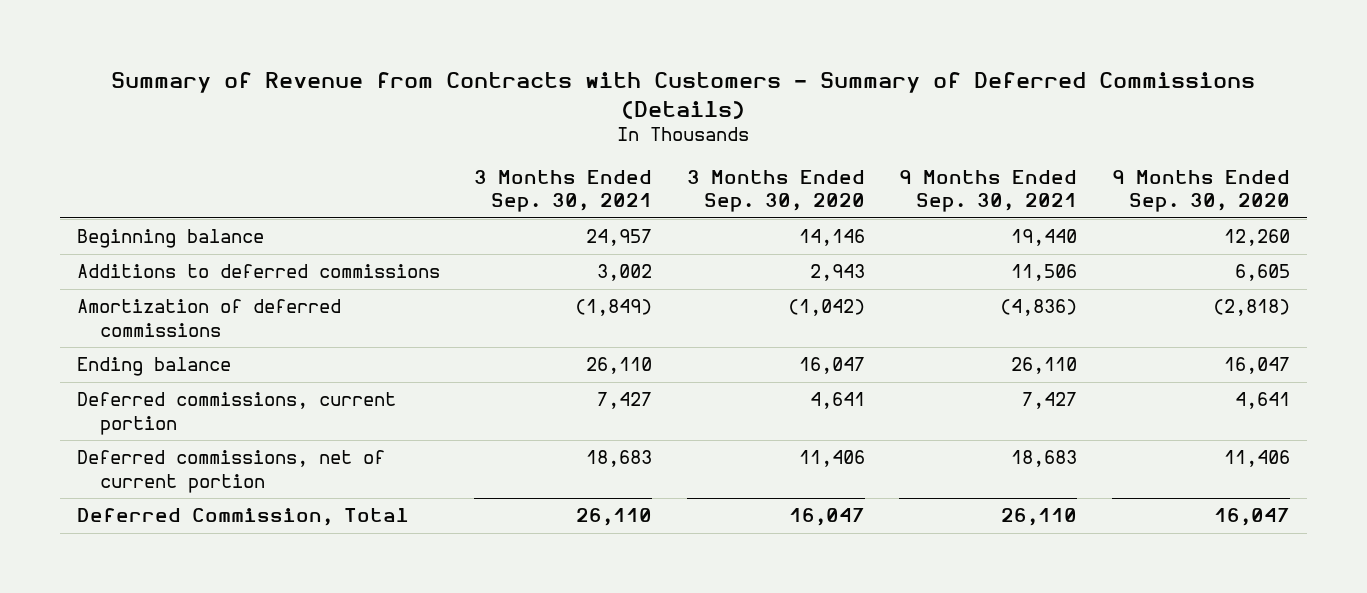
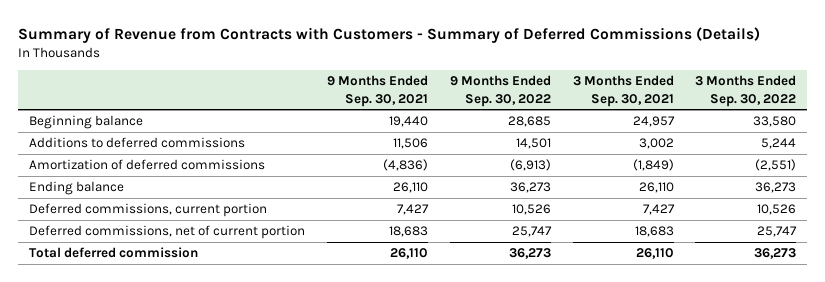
[686,169,865,213] 3 Months Ended Sep. 30, 2020 -> none
[1111,169,1290,213] 9 Months Ended Sep. 30, 2020 -> none
none -> [449,75,551,107] 9 Months Ended Sep. 30, 2022
none -> [695,75,797,107] 3 Months Ended Sep. 30, 2022
[77,508,410,527] Deferred Commission, Total -> [28,246,198,258] Total deferred commission

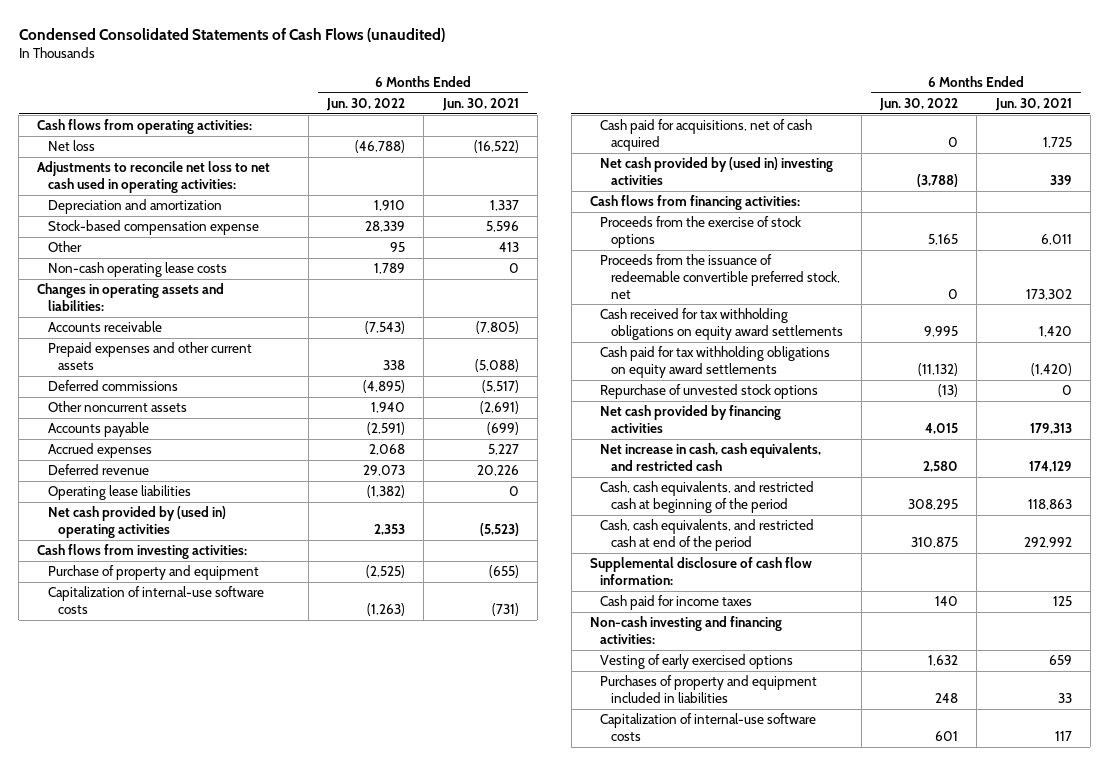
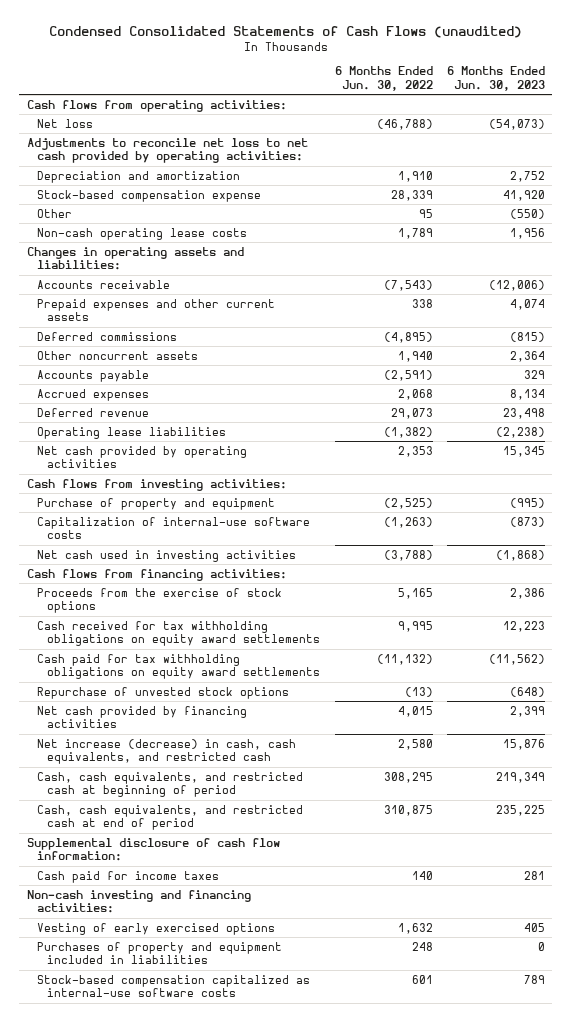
[441,98,519,112] Jun. 30, 2021 -> none
none -> [447,66,546,91] 6 Months Ended Jun. 30, 2023
[37,161,271,193] Adjustments to reconcile net loss to net cash used in operating activities: -> [26,137,308,164] Adjustments to reconcile net loss to net cash provided by operating activities:
[47,506,226,538] Net cash provided by (used in) operating activities -> [36,445,247,469] Net cash provided by operating activities
[600,119,813,151] Cash paid for acquisitions, net of cash acquired -> none
[600,157,834,185] Net cash provided by (used in) investing activities -> [36,549,296,562] Net cash used in investing activities
[600,254,840,299] Proceeds from the issuance of redeemable convertible preferred stock, net -> none
[600,443,822,471] Net increase in cash, cash equivalents, and restricted cash -> [36,738,296,765] Net increase (decrease) in cash, cash equivalents, and restricted cash
[600,481,815,513] Cash, cash equivalents, and restricted cash at beginning of the period -> [36,771,303,798] Cash, cash equivalents, and restricted cash at beginning of period
[600,519,815,551] Cash, cash equivalents, and restricted cash at end of the period -> [36,804,303,831] Cash, cash equivalents, and restricted cash at end of period
[600,713,817,741] Capitalization of internal-use software costs -> [36,974,310,998] Stock-based compensation capitalized as internal-use software costs

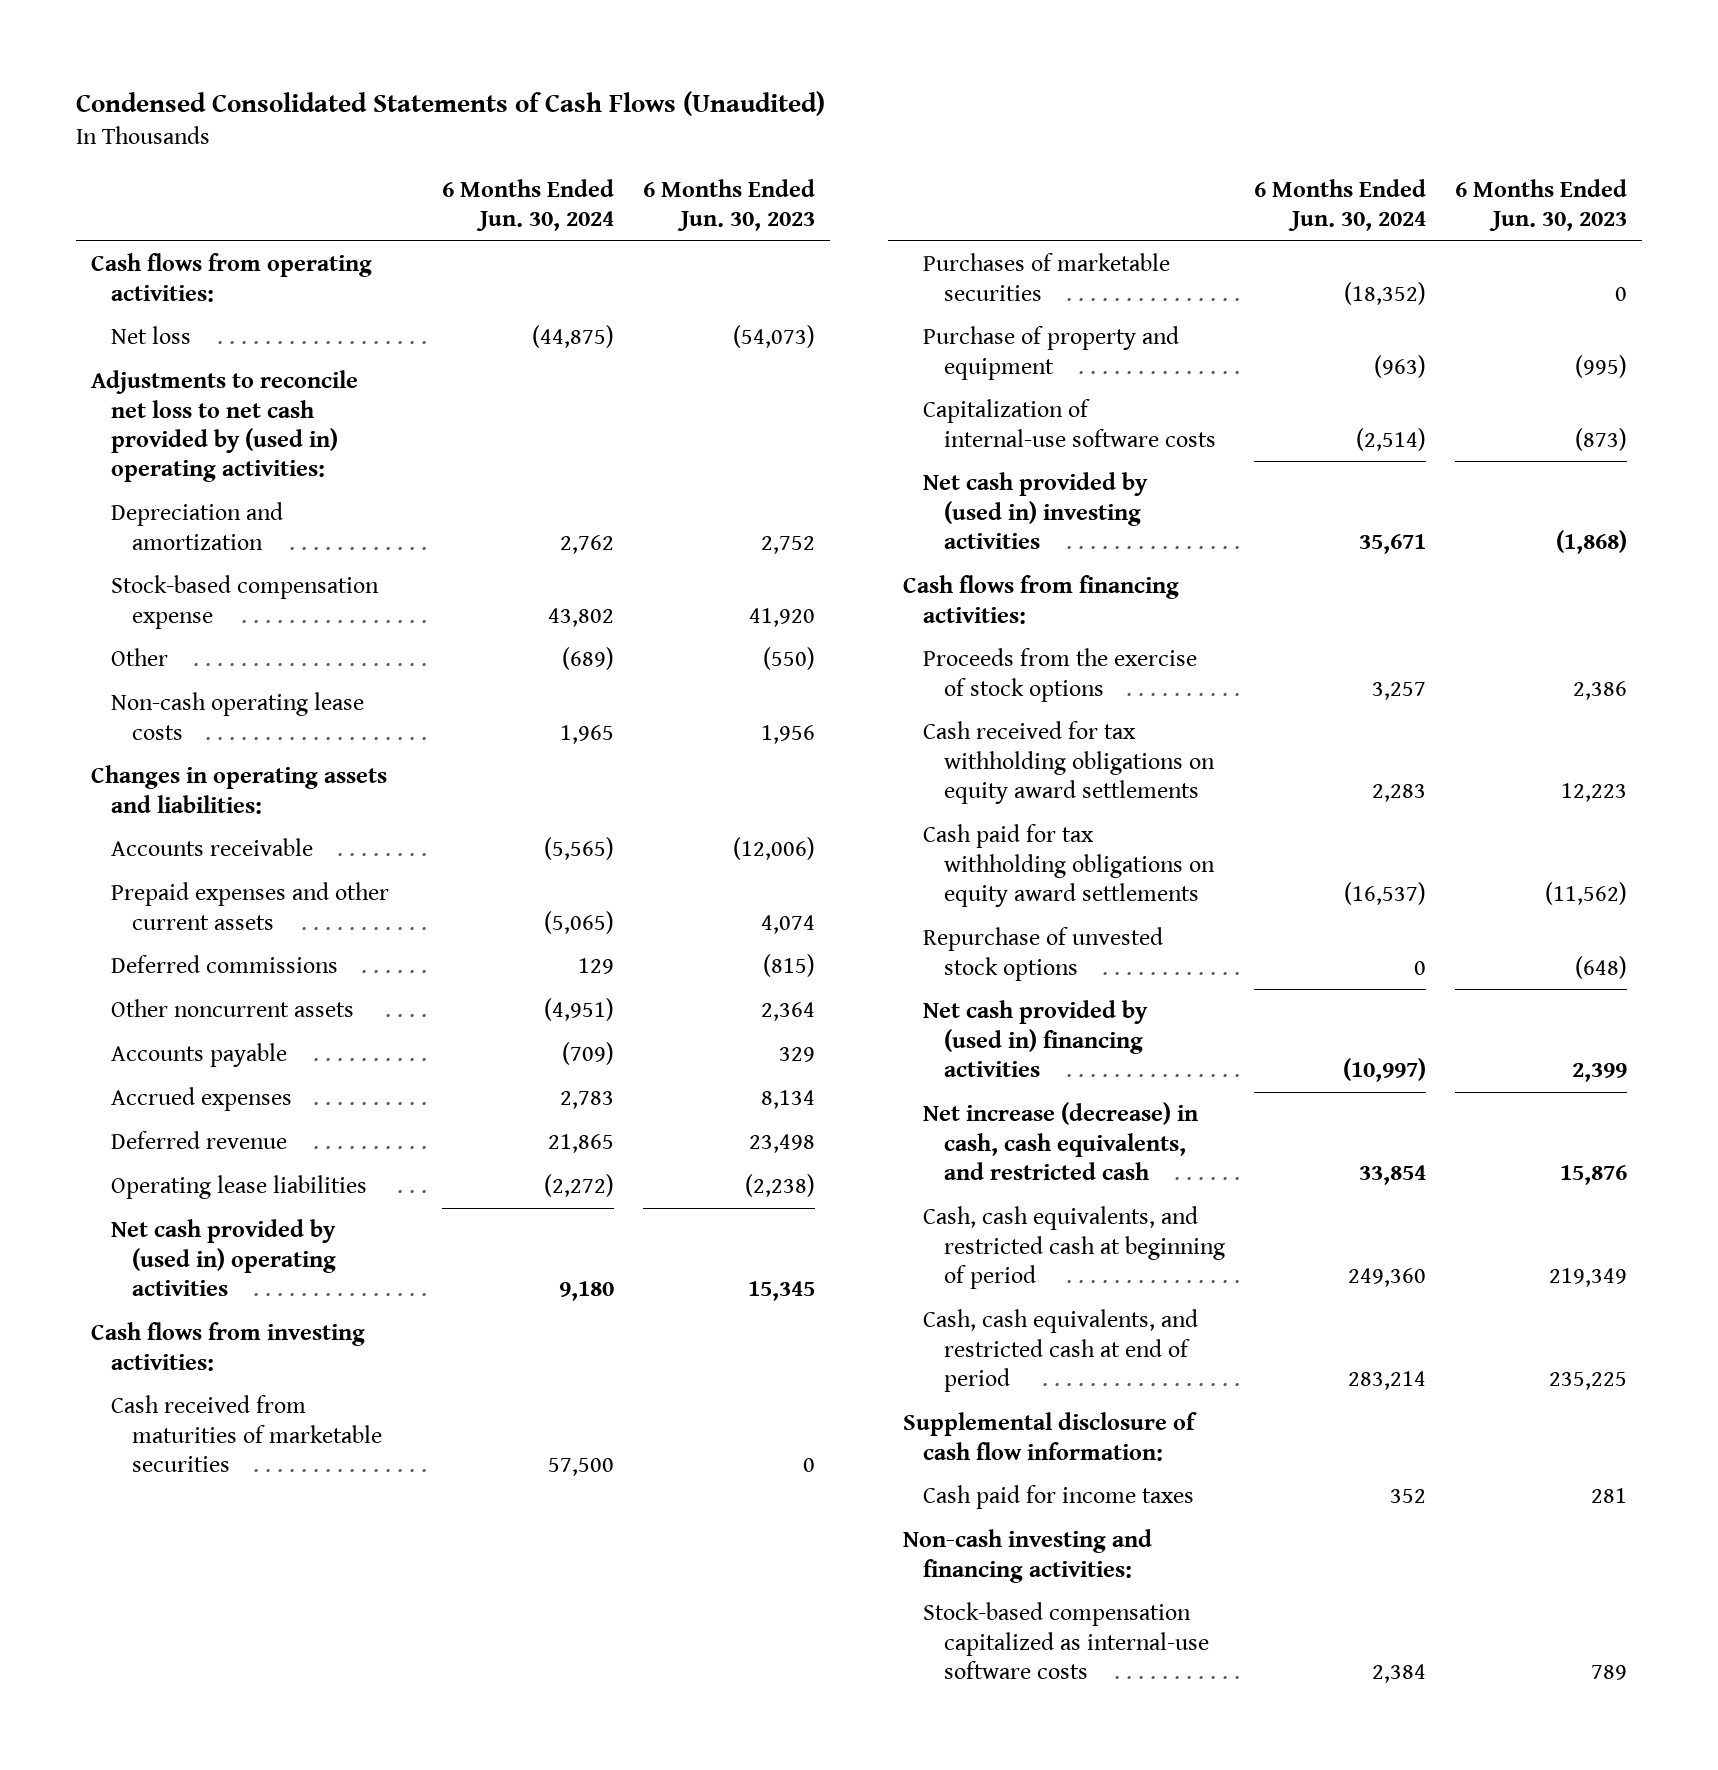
[48,26,522,39] Condensed Consolidated Statements of Cash Flows (unaudited) -> [75,91,825,117] Condensed Consolidated Statements of Cash Flows (Unaudited)
[334,66,433,91] 6 Months Ended Jun. 30, 2022 -> none
none -> [441,178,614,232] 6 Months Ended Jun. 30, 2024
[26,137,308,164] Adjustments to reconcile net loss to net cash provided by operating activities: -> [90,370,358,483] Adjustments to reconcile net loss to net cash provided by (used in) operating activities:
[36,445,247,469] Net cash provided by operating activities -> [111,1219,337,1297] Net cash provided by (used in) operating activities
none -> [111,1395,382,1473] Cash received from maturities of marketable securities
none -> [923,253,1171,301] Purchases of marketable securities
[36,549,296,562] Net cash used in investing activities -> [923,472,1149,550] Net cash provided by (used in) investing activities
[36,705,247,729] Net cash provided by financing activities -> [923,1000,1149,1078] Net cash provided by (used in) financing activities
[36,922,275,935] Vesting of early exercised options -> none
[36,941,282,965] Purchases of property and equipment included in liabilities -> none

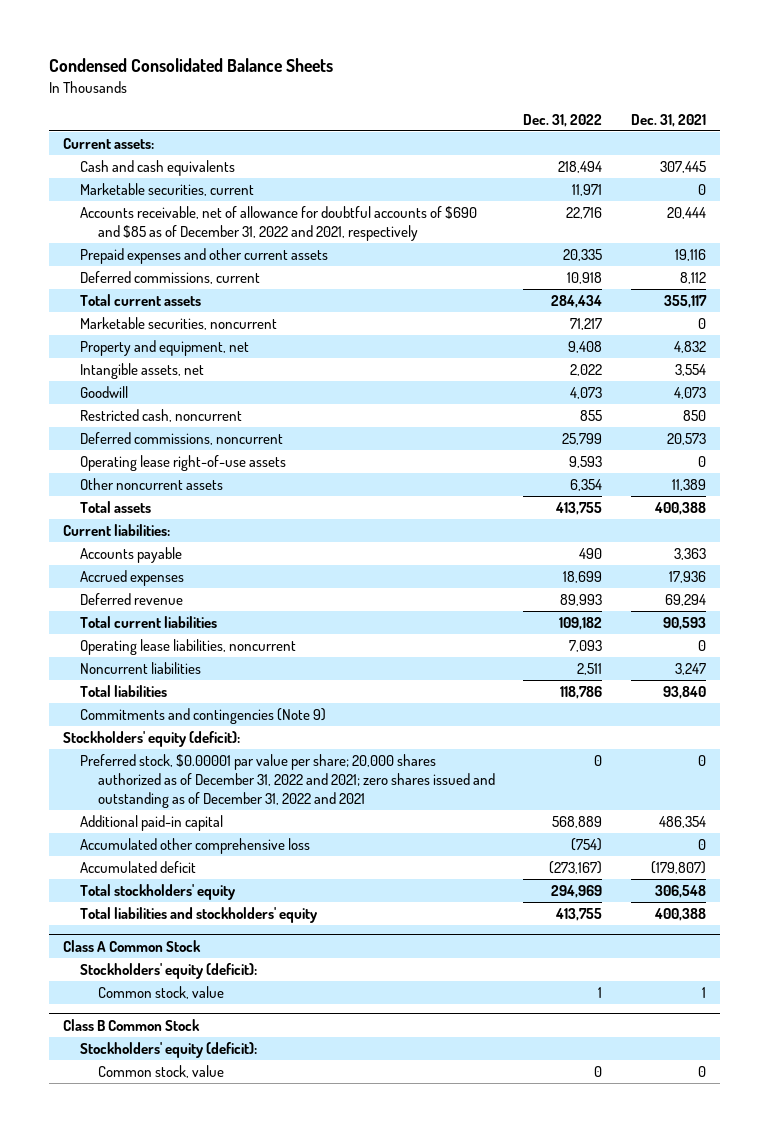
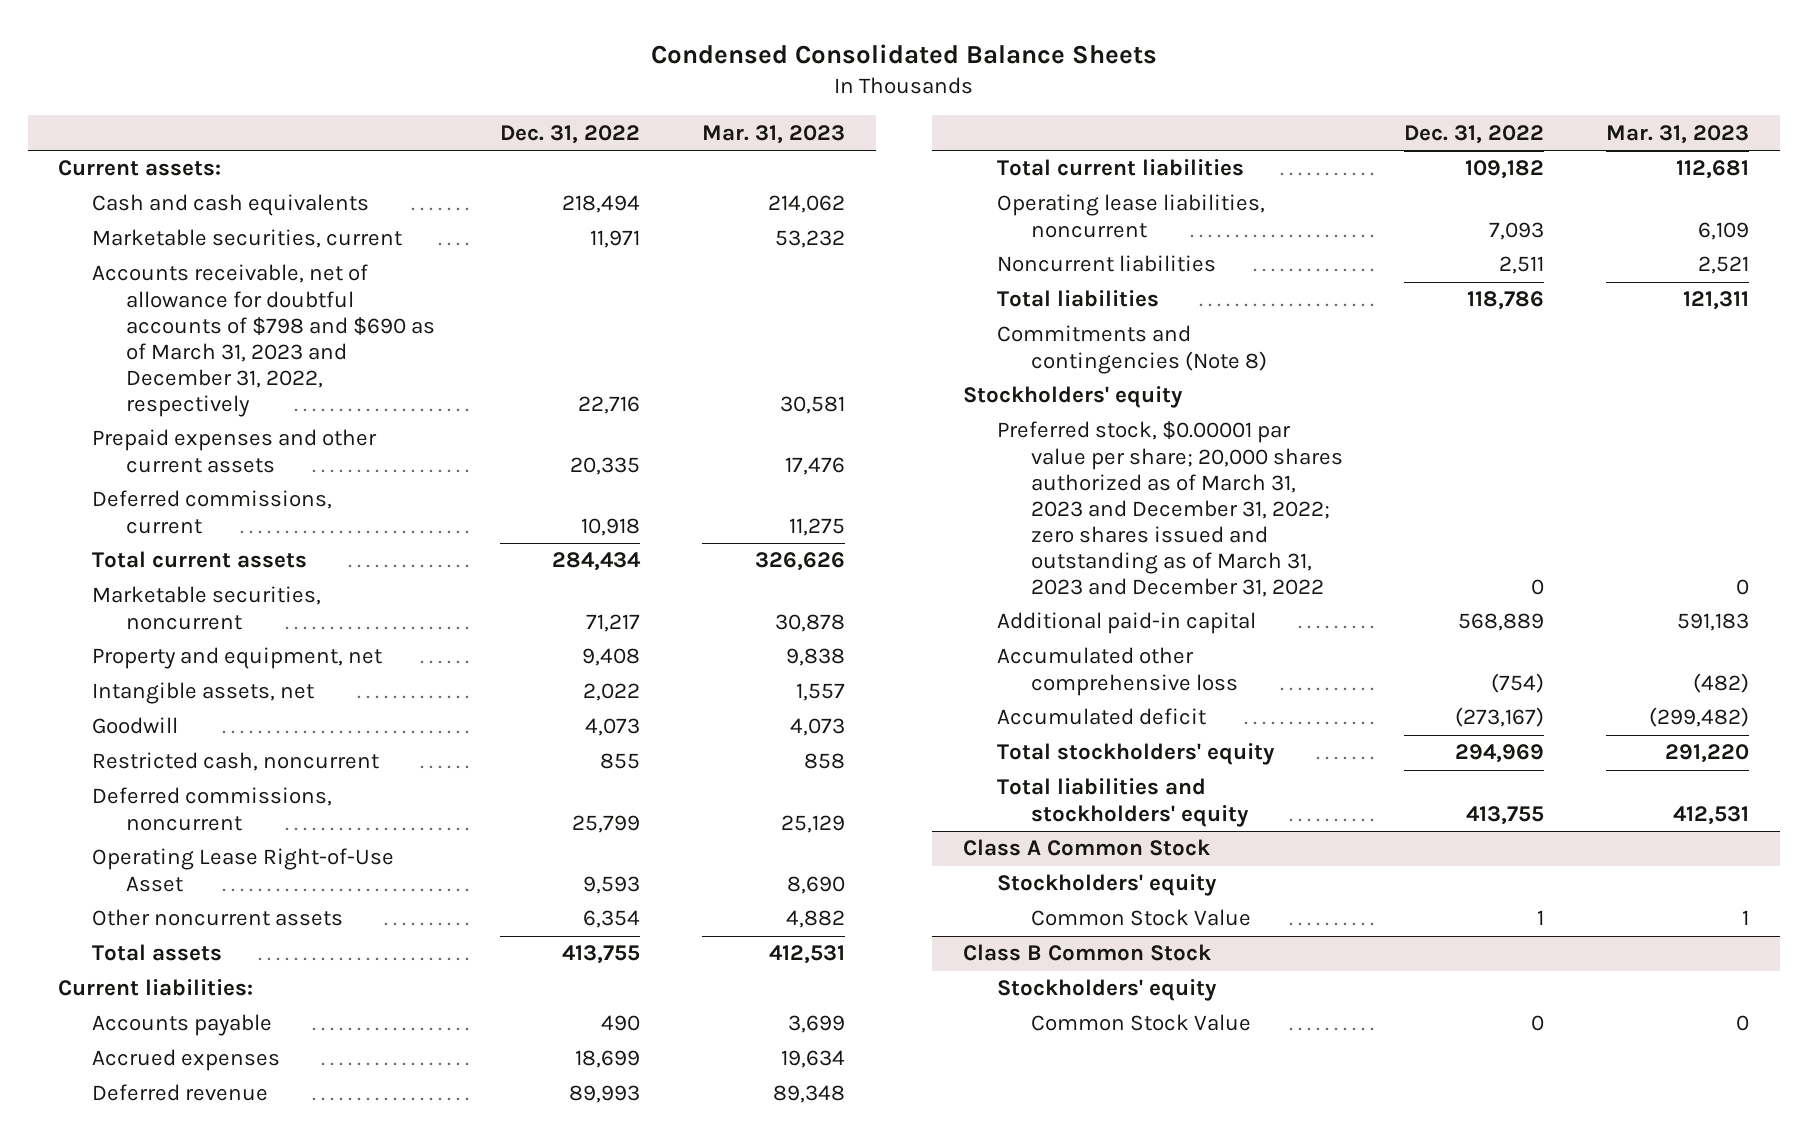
[630,113,706,127] Dec. 31, 2021 -> none
none -> [701,124,845,144] Mar. 31, 2023
[80,206,478,242] Accounts receivable, net of allowance for doubtful accounts of $690 and $85 as of December 31, 2022 and 2021, respectively -> [92,264,436,418] Accounts receivable, net of allowance for doubtful accounts of $798 and $690 as of March 31, 2023 and December 31, 2022, respectively
[80,455,287,472] Operating lease right-of-use assets -> [92,848,395,892] Operating Lease Right-of-Use Asset
[80,708,327,725] Commitments and contingencies (Note 9) -> [996,325,1267,374] Commitments and contingencies (Note 8)
[62,731,240,748] Stockholders' equity (deficit): -> [962,386,1183,409] Stockholders' equity
[80,754,495,808] Preferred stock, $0.00001 par value per share; 20,000 shares authorized as of December 31, 2022 and 2021; zero shares issued and outstanding as of December 31, 2022 and 2021 -> [996,421,1343,598] Preferred stock, $0.00001 par value per share; 20,000 shares authorized as of March 31, 2023 and December 31, 2022; zero shares issued and outstanding as of March 31, 2023 and December 31, 2022
[80,963,258,980] Stockholders' equity (deficit): -> [996,874,1217,897] Stockholders' equity
[97,986,224,1000] Common stock, value -> [1030,909,1251,927] Common Stock Value
[80,1042,258,1059] Stockholders' equity (deficit): -> [996,979,1217,1002] Stockholders' equity
[97,1065,224,1079] Common stock, value -> [1030,1014,1251,1032] Common Stock Value

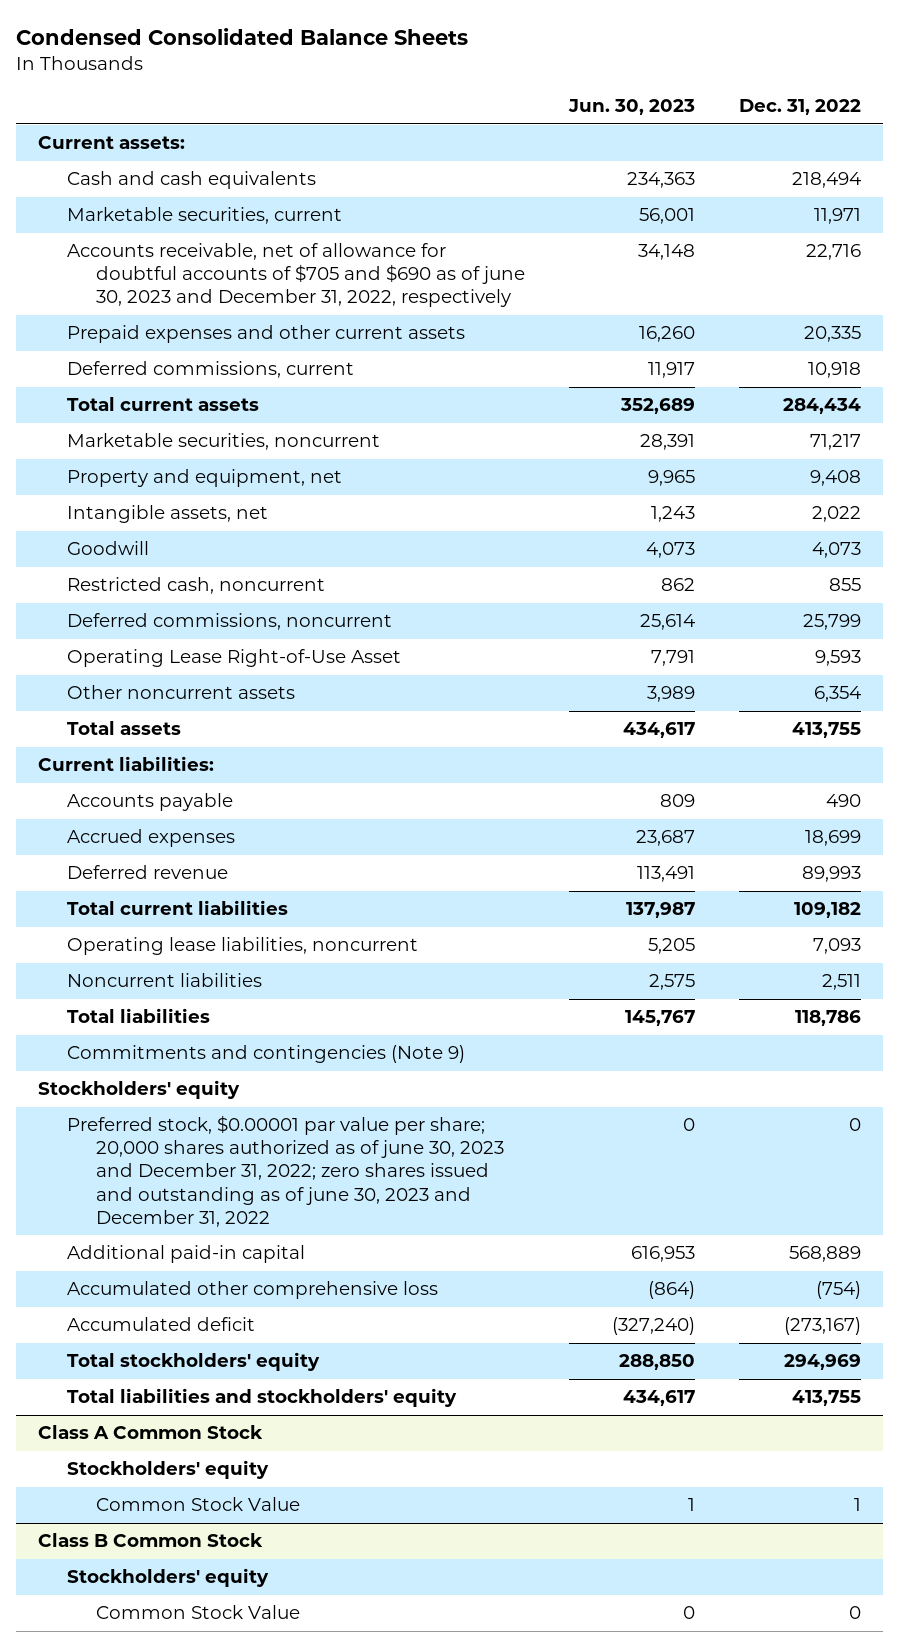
[701,124,845,144] Mar. 31, 2023 -> none
none -> [567,99,695,116] Jun. 30, 2023
[92,264,436,418] Accounts receivable, net of allowance for doubtful accounts of $798 and $690 as of March 31, 2023 and December 31, 2022, respectively -> [67,243,526,308] Accounts receivable, net of allowance for doubtful accounts of $705 and $690 as of june 30, 2023 and December 31, 2022, respectively
[996,325,1267,374] Commitments and contingencies (Note 8) -> [67,1045,466,1064] Commitments and contingencies (Note 9)
[996,421,1343,598] Preferred stock, $0.00001 par value per share; 20,000 shares authorized as of March 31, 2023 and December 31, 2022; zero shares issued and outstanding as of March 31, 2023 and December 31, 2022 -> [67,1115,505,1227] Preferred stock, $0.00001 par value per share; 20,000 shares authorized as of june 30, 2023 and December 31, 2022; zero shares issued and outstanding as of june 30, 2023 and December 31, 2022

